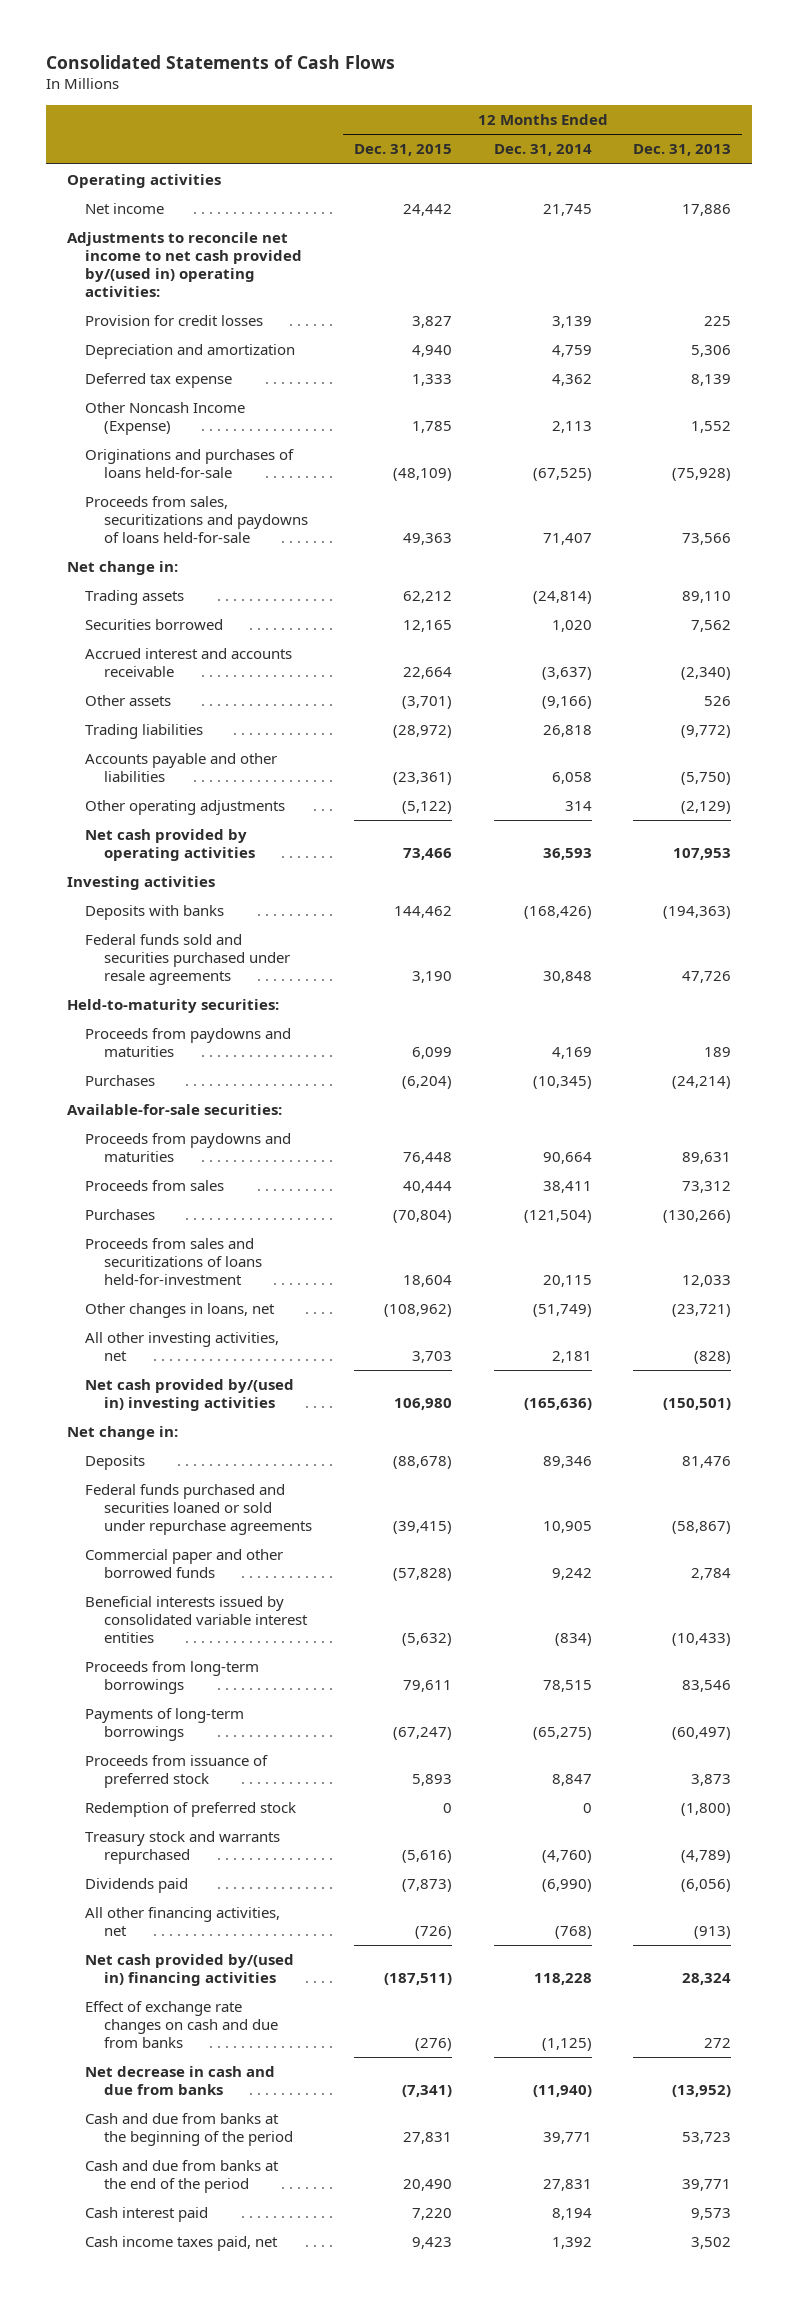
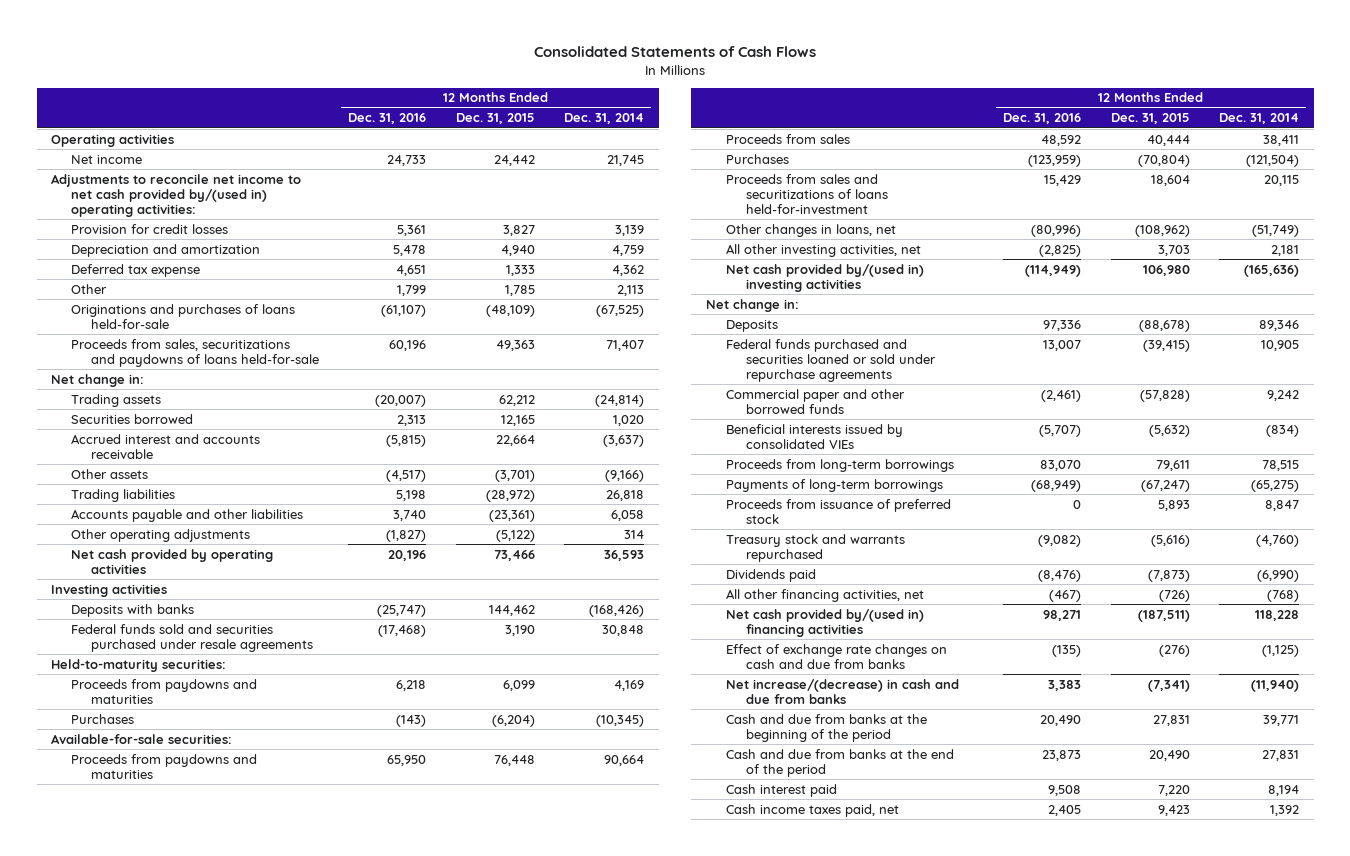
[633,144,732,157] Dec. 31, 2013 -> none
none -> [348,113,427,125] Dec. 31, 2016
[85,402,246,436] Other Noncash Income (Expense) -> [71,283,108,294] Other
[85,1596,309,1643] Beneficial interests issued by consolidated variable interest entities -> [726,423,904,449] Beneficial interests issued by consolidated VIEs
[85,1802,297,1818] Redemption of preferred stock -> none
[85,2066,276,2096] Net decrease in cash and due from banks -> [726,678,960,704] Net increase/(decrease) in cash and due from banks

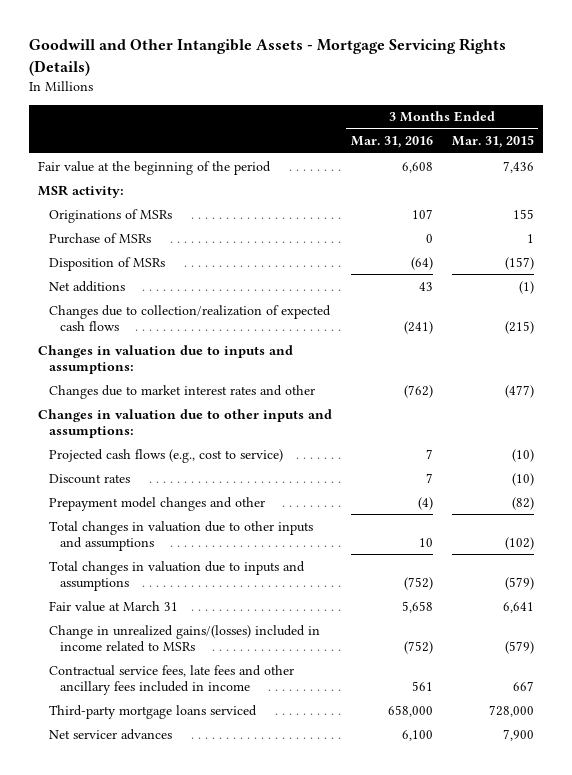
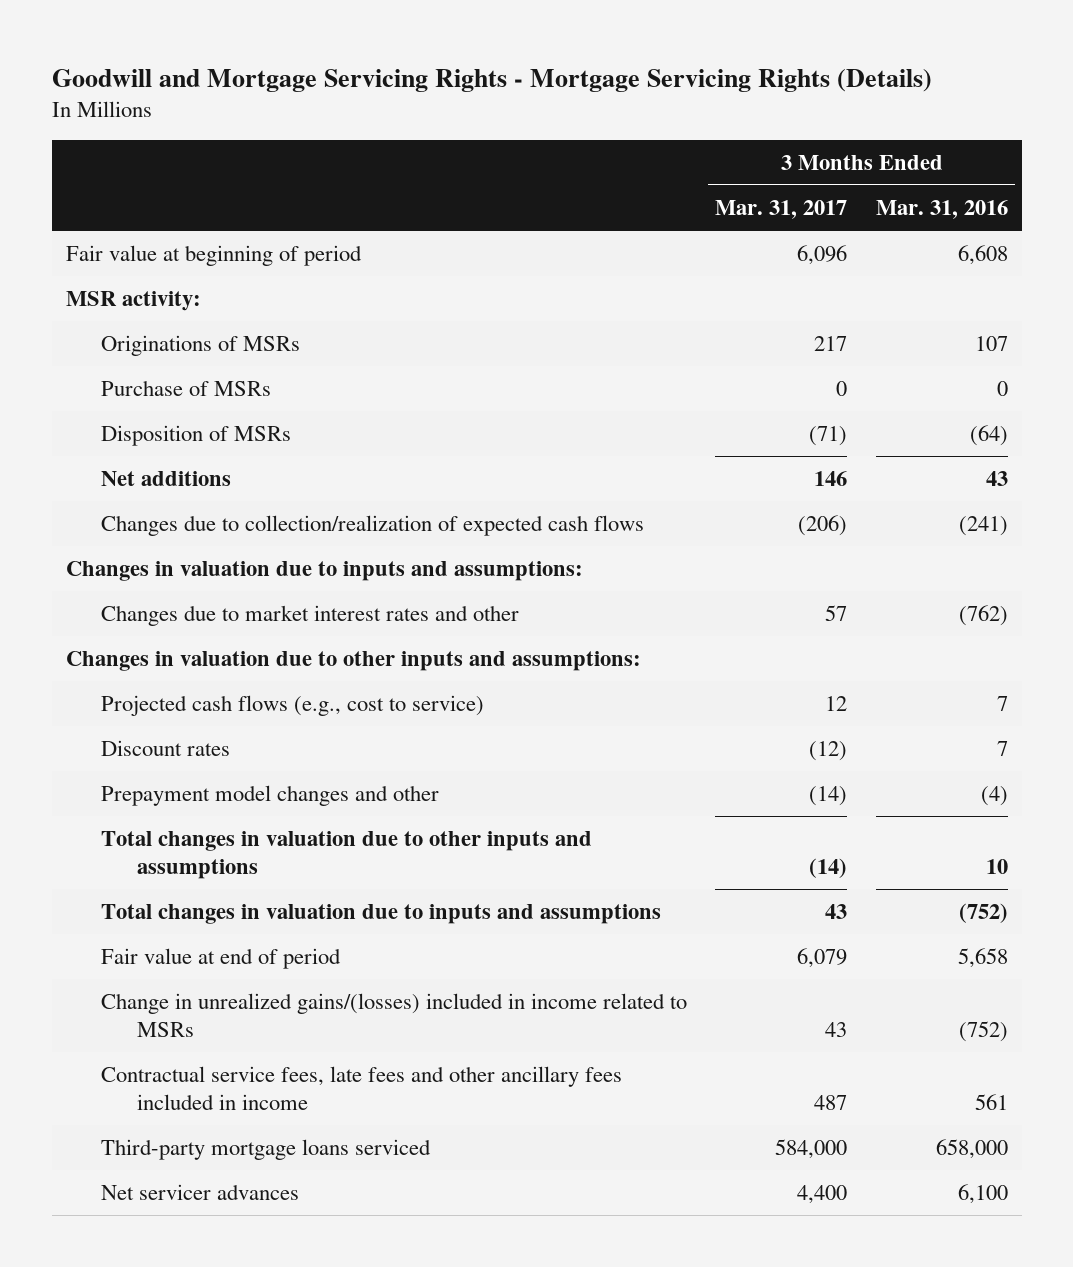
[28,38,506,76] Goodwill and Other Intangible Assets - Mortgage Servicing Rights (Details) -> [51,68,932,92] Goodwill and Mortgage Servicing Rights - Mortgage Servicing Rights (Details)
[451,135,534,149] Mar. 31, 2015 -> none
none -> [715,200,848,220] Mar. 31, 2017
[38,160,272,175] Fair value at the beginning of the period -> [65,245,362,267] Fair value at beginning of period
[48,600,178,612] Fair value at March 31 -> [101,948,342,970] Fair value at end of period

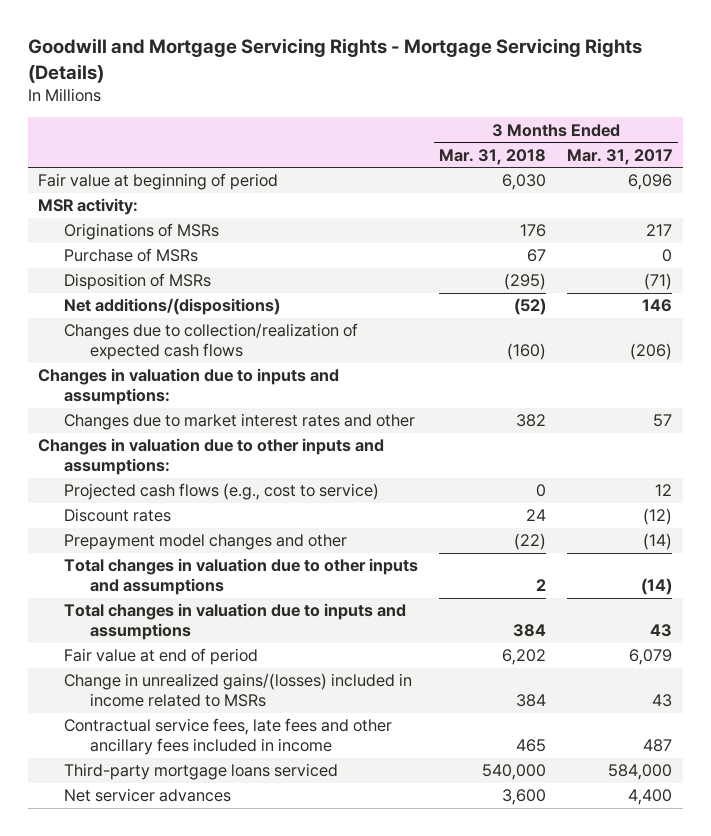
[875,200,1008,220] Mar. 31, 2016 -> none
none -> [439,148,547,165] Mar. 31, 2018
[101,471,232,487] Net additions -> [64,298,281,316] Net additions/(dispositions)

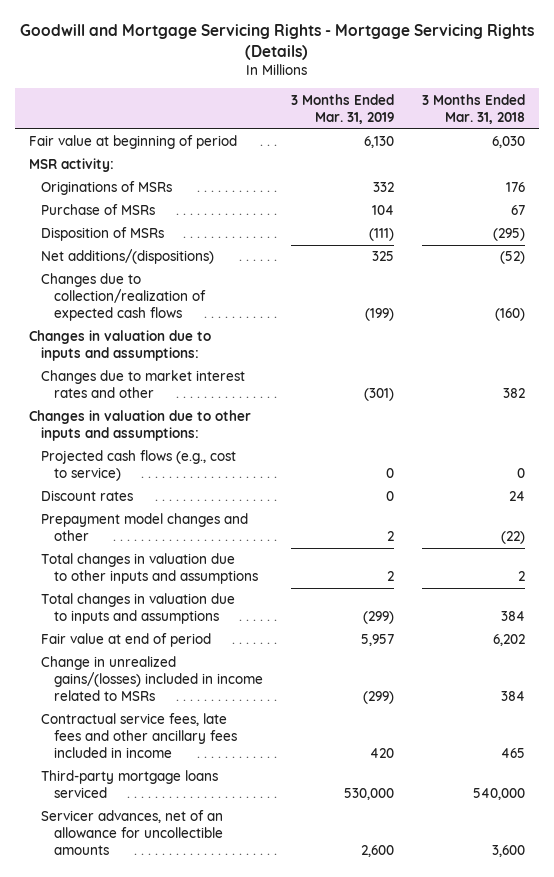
[567,148,673,165] Mar. 31, 2017 -> none
none -> [291,93,395,124] 3 Months Ended Mar. 31, 2019
[64,788,232,803] Net servicer advances -> [41,810,224,856] Servicer advances, net of an allowance for uncollectible amounts

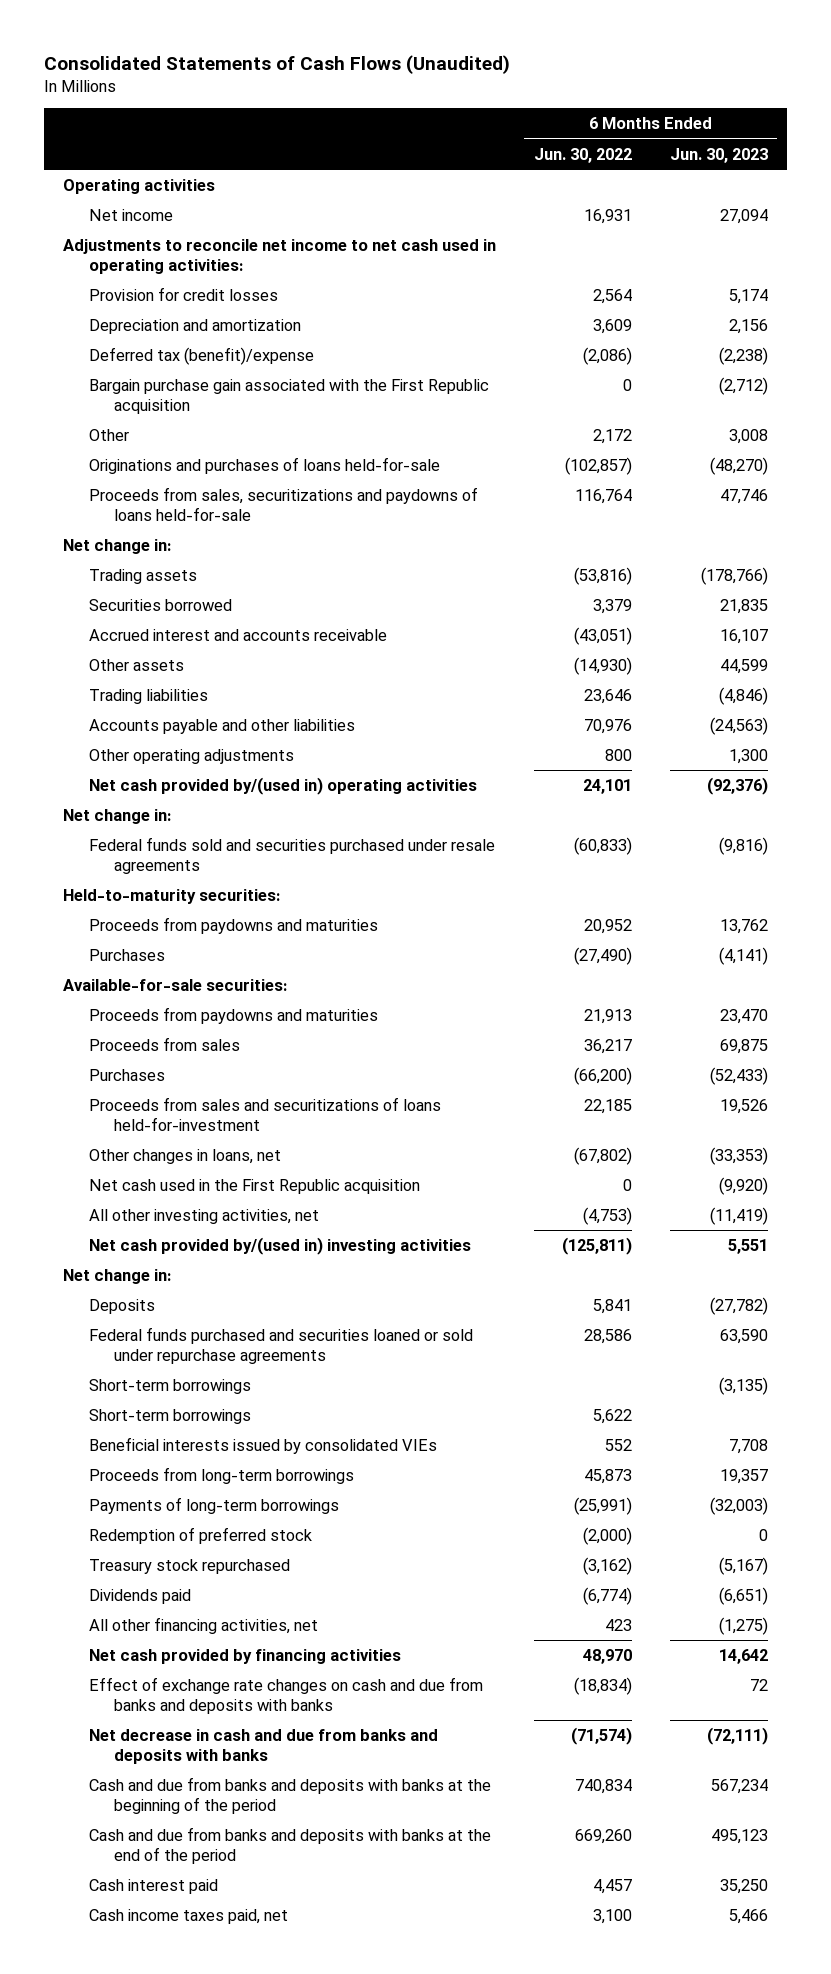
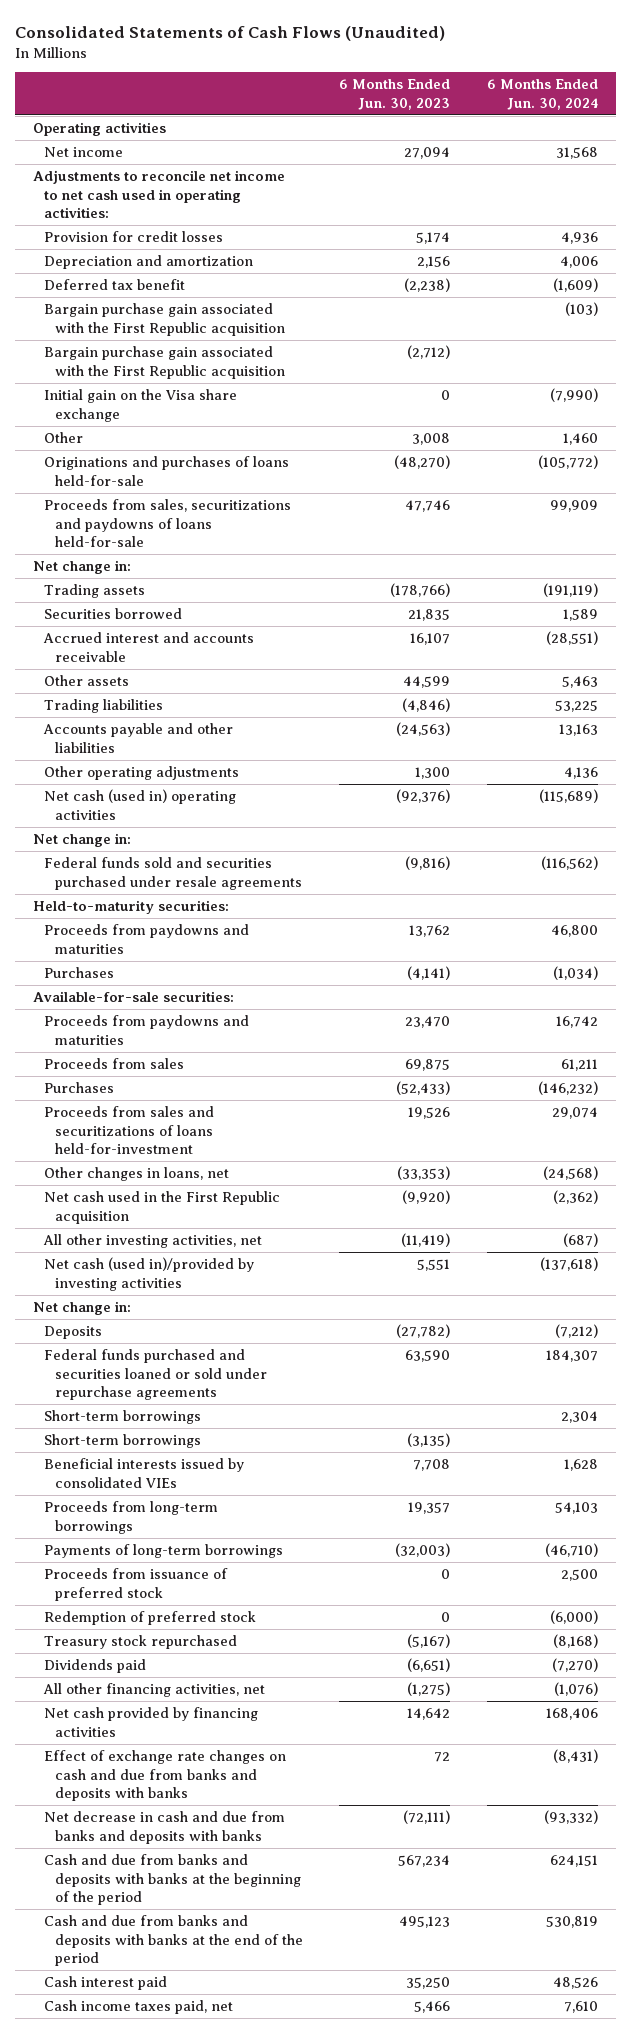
[533,147,632,163] Jun. 30, 2022 -> none
none -> [486,79,598,110] 6 Months Ended Jun. 30, 2024
[88,347,314,366] Deferred tax (benefit)/expense -> [44,279,186,291] Deferred tax benefit
none -> [44,303,286,336] Bargain purchase gain associated with the First Republic acquisition
none -> [44,389,238,422] Initial gain on the Visa share exchange
[88,777,477,796] Net cash provided by/(used in) operating activities -> [44,789,237,820] Net cash (used in) operating activities
[88,1237,471,1256] Net cash provided by/(used in) investing activities -> [44,1257,255,1291] Net cash (used in)/provided by investing activities
[88,1379,251,1395] Short-term borrowings -> [44,1434,202,1449] Short-term borrowings
none -> [44,1568,229,1601] Proceeds from issuance of preferred stock

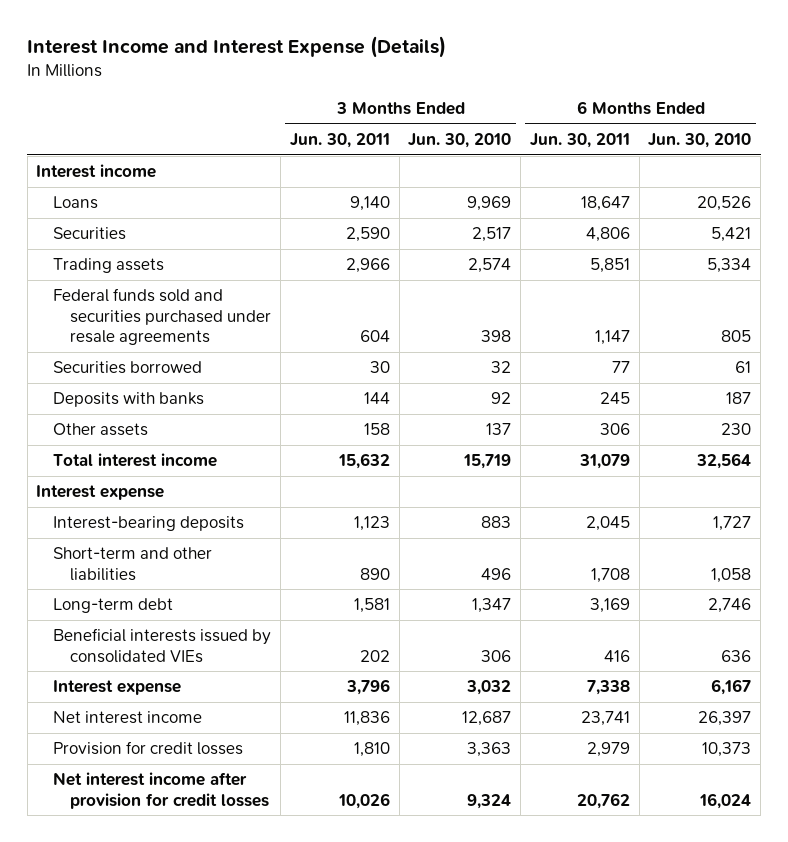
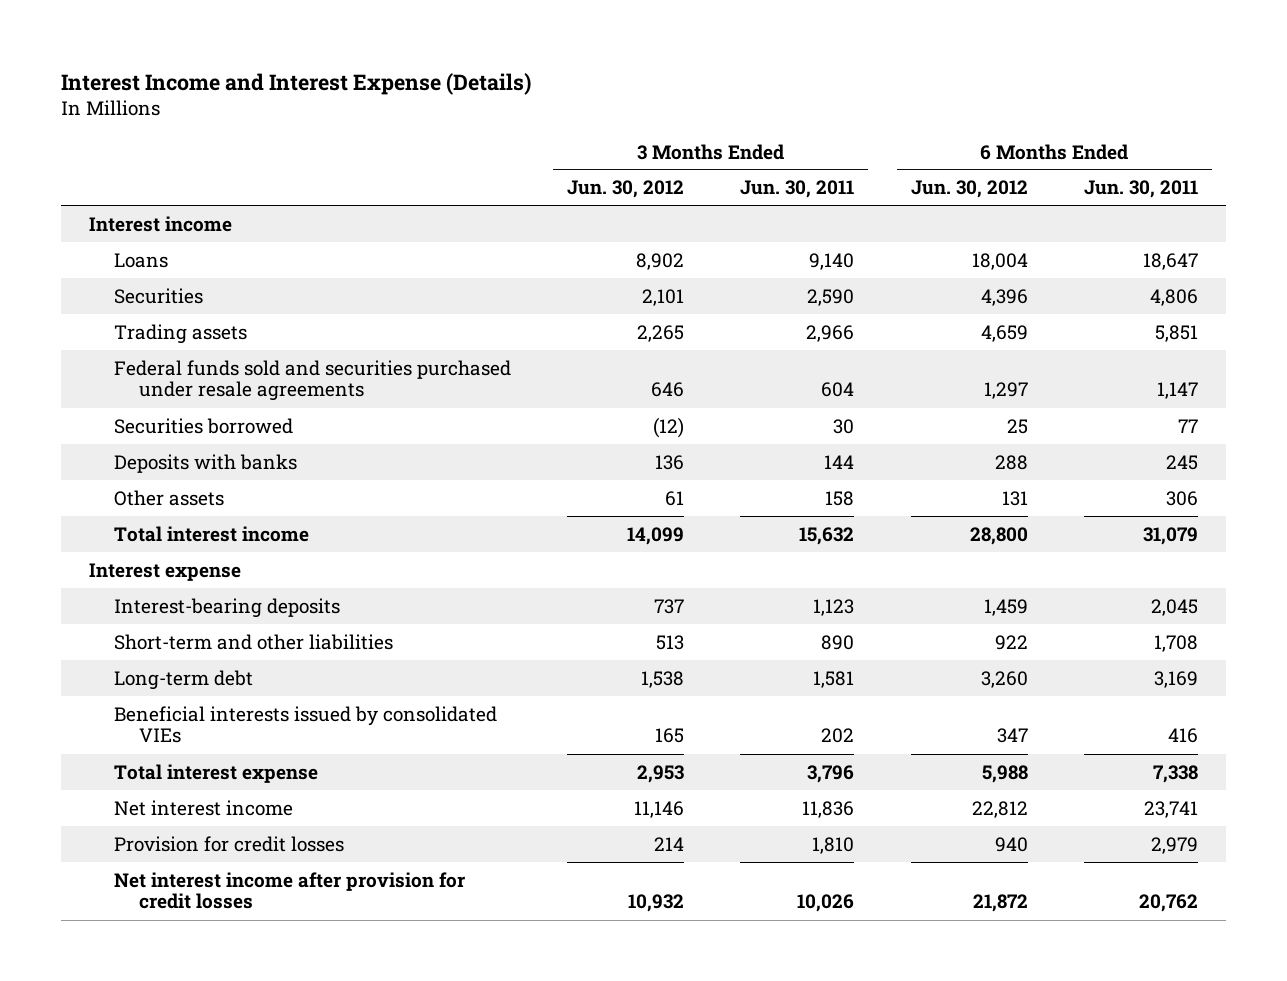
[408,132,512,148] Jun. 30, 2010 -> none
[648,132,752,148] Jun. 30, 2010 -> none
none -> [567,180,685,199] Jun. 30, 2012
none -> [910,180,1028,199] Jun. 30, 2012
[53,680,182,696] Interest expense -> [114,763,319,783] Total interest expense

